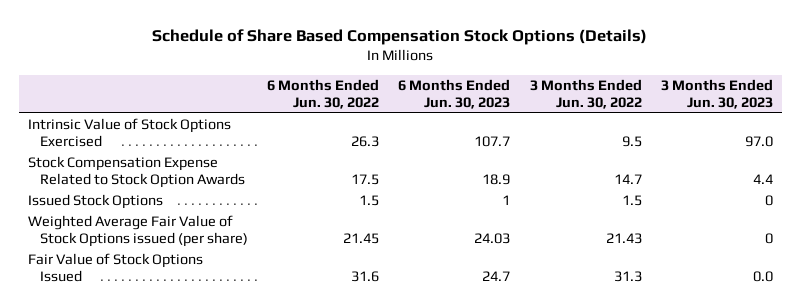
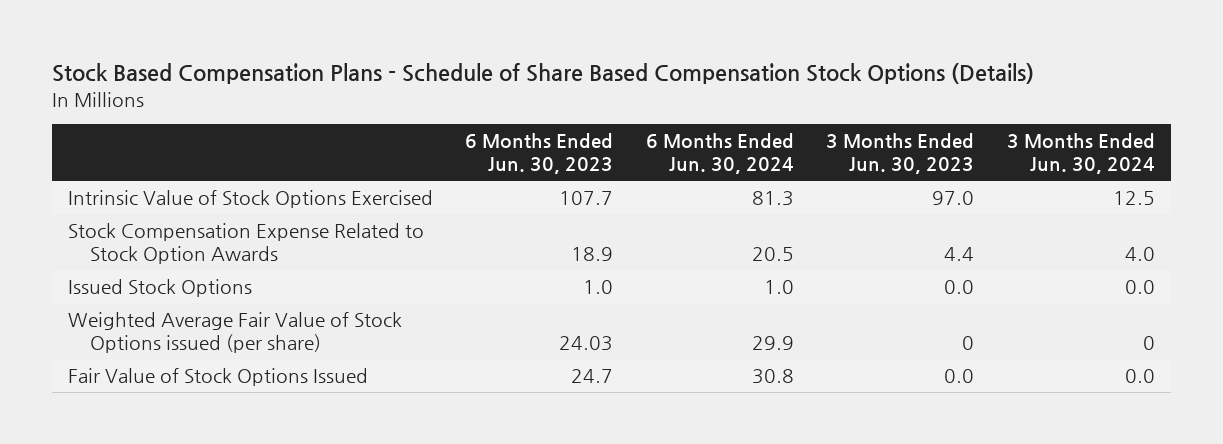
[152,28,648,45] Schedule of Share Based Compensation Stock Options (Details) -> [51,63,1034,85] Stock Based Compensation Plans - Schedule of Share Based Compensation Stock Options (Details)
[267,79,380,109] 6 Months Ended Jun. 30, 2022 -> none
[529,79,642,109] 3 Months Ended Jun. 30, 2022 -> none
none -> [645,133,794,174] 6 Months Ended Jun. 30, 2024
none -> [1006,133,1155,174] 3 Months Ended Jun. 30, 2024
[502,195,511,206] 1 -> [583,280,614,295] 1.0
[764,195,773,207] 0 -> [944,280,975,295] 0.0

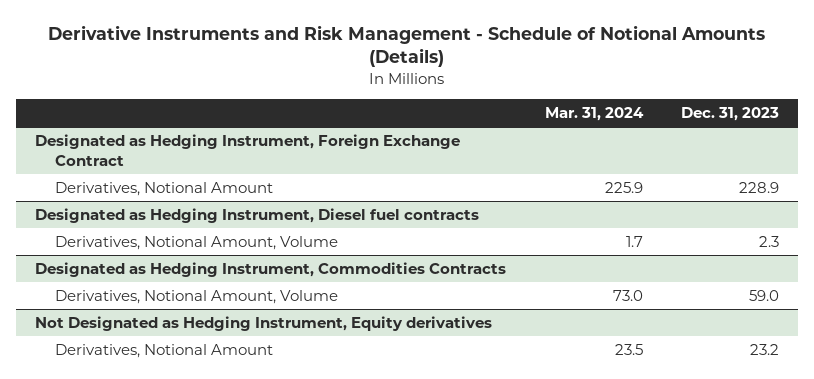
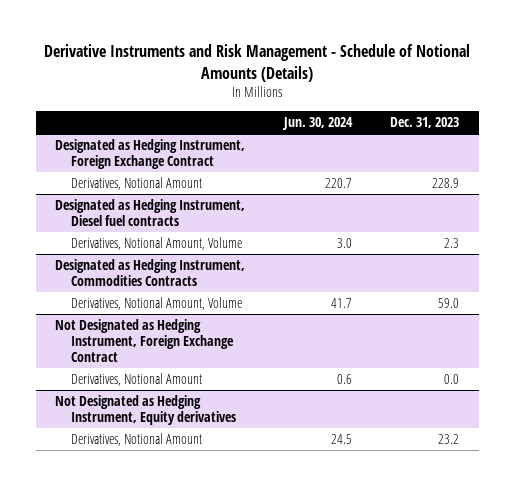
[544,107,644,122] Mar. 31, 2024 -> none
none -> [281,117,353,131] Jun. 30, 2024
none -> [54,318,235,363] Not Designated as Hedging Instrument, Foreign Exchange Contract
none -> [71,372,203,386] Derivatives, Notional Amount

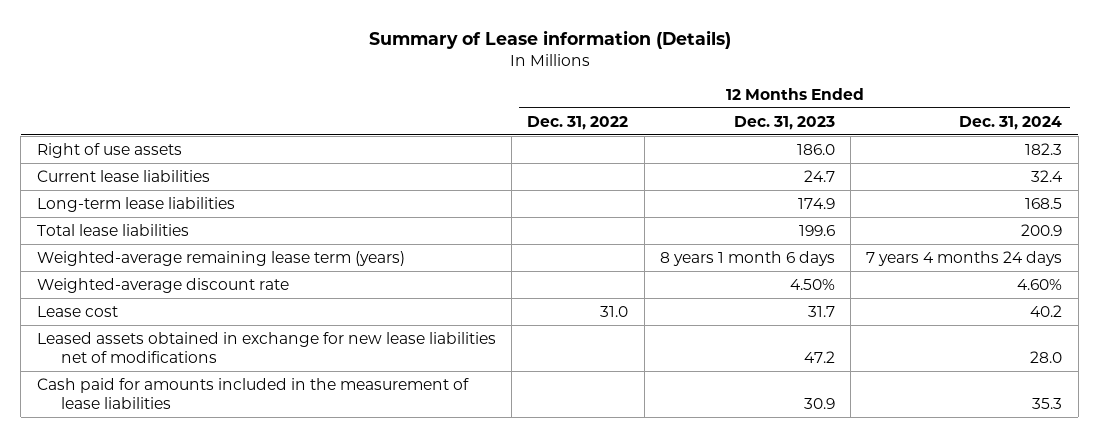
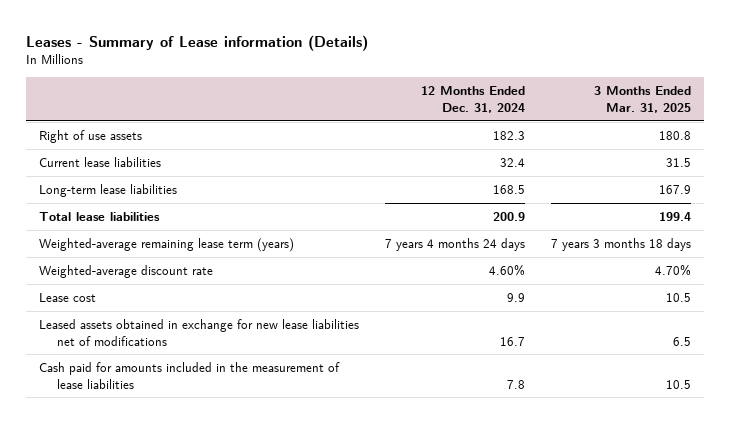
[368,29,731,49] Summary of Lease information (Details) -> [26,34,369,51] Leases - Summary of Lease information (Details)
[527,115,629,130] Dec. 31, 2022 -> none
[733,115,835,130] Dec. 31, 2023 -> none
none -> [594,86,692,114] 3 Months Ended Mar. 31, 2025
[1030,304,1063,317] 40.2 -> [507,292,526,302] 9.9
[1030,350,1063,363] 28.0 -> [500,336,526,346] 16.7
[1032,397,1063,409] 35.3 -> [507,379,526,389] 7.8

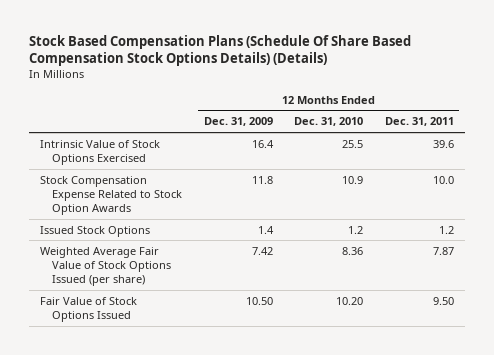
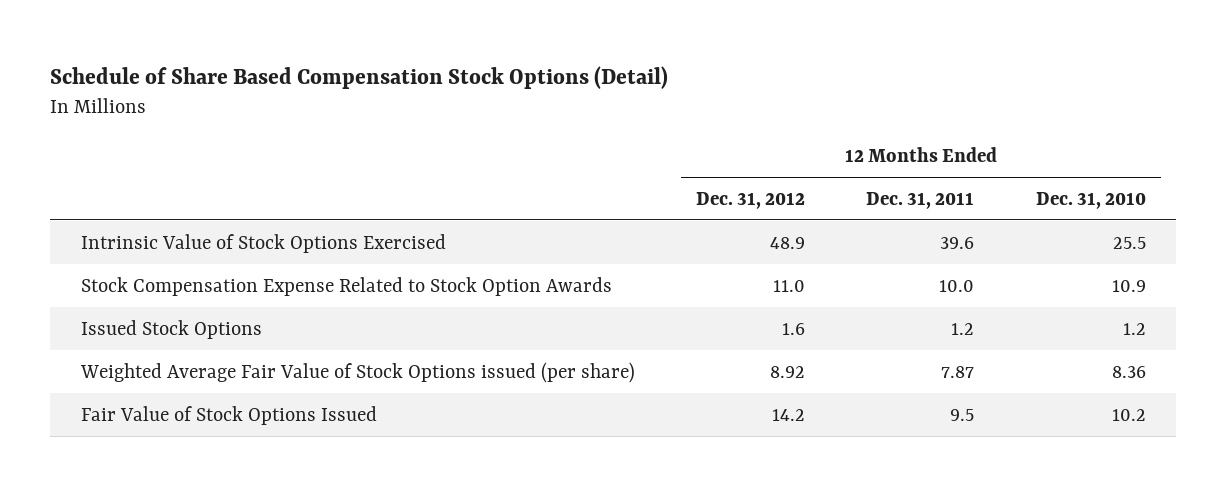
[28,35,411,67] Stock Based Compensation Plans (Schedule Of Share Based Compensation Stock Options Details) (Details) -> [50,65,669,89] Schedule of Share Based Compensation Stock Options (Detail)
[203,117,273,127] Dec. 31, 2009 -> none
none -> [696,191,806,209] Dec. 31, 2012
[39,246,172,287] Weighted Average Fair Value of Stock Options Issued (per share) -> [79,361,635,383] Weighted Average Fair Value of Stock Options issued (per share)
[336,296,364,305] 10.20 -> [1111,408,1146,421] 10.2
[433,296,455,305] 9.50 -> [950,408,975,421] 9.5

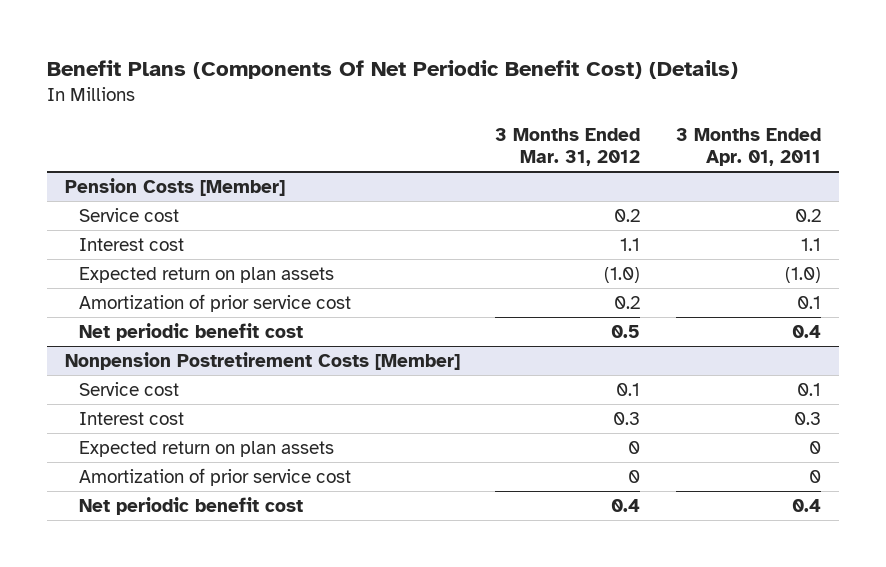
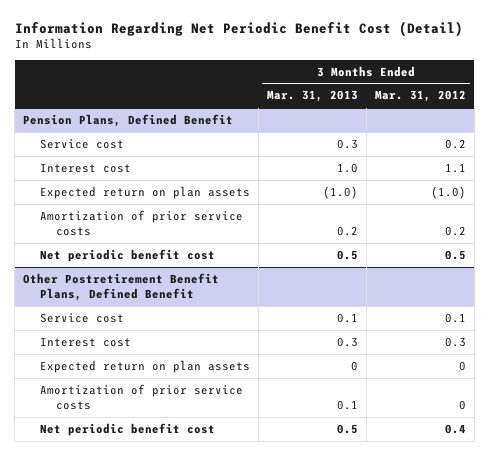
[46,59,738,79] Benefit Plans (Components Of Net Periodic Benefit Cost) (Details) -> [14,20,463,37] Information Regarding Net Periodic Benefit Cost (Detail)
[676,128,822,167] 3 Months Ended Apr. 01, 2011 -> none
none -> [266,90,358,103] Mar. 31, 2013
[64,178,285,197] Pension Costs [Member] -> none
none -> [23,113,234,127] Pension Plans, Defined Benefit
[79,294,352,313] Amortization of prior service cost -> [39,209,243,236] Amortization of prior service costs
[64,352,460,371] Nonpension Postretirement Costs [Member] -> none
none -> [23,272,220,301] Other Postretirement Benefit Plans, Defined Benefit
[79,468,352,487] Amortization of prior service cost -> [39,383,243,410] Amortization of prior service costs

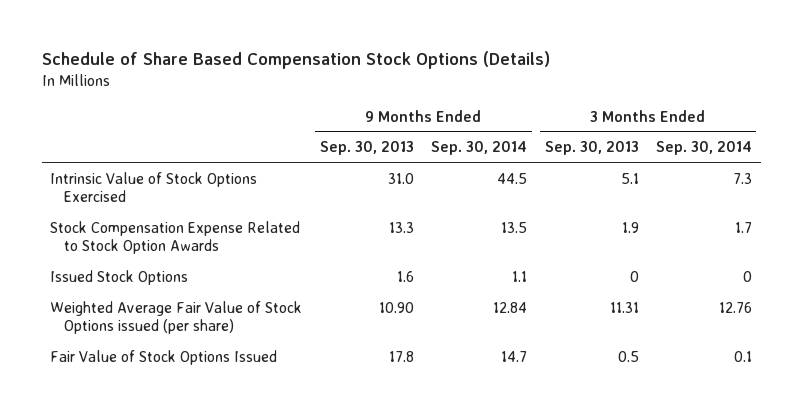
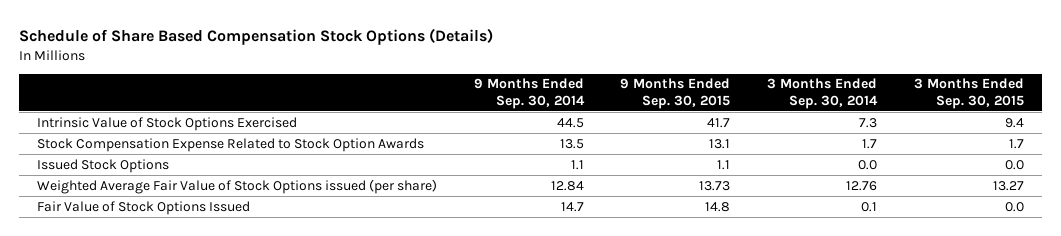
[319,141,414,156] Sep. 30, 2013 -> none
[544,141,639,156] Sep. 30, 2013 -> none
none -> [620,78,731,109] 9 Months Ended Sep. 30, 2015
none -> [913,78,1024,109] 3 Months Ended Sep. 30, 2015
[743,270,753,282] 0 -> [858,159,878,170] 0.0

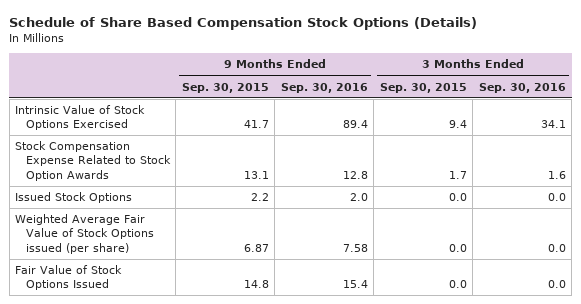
[473,78,585,109] 9 Months Ended Sep. 30, 2014 -> none
[767,78,879,109] 3 Months Ended Sep. 30, 2014 -> none
none -> [280,82,368,93] Sep. 30, 2016
none -> [478,82,566,93] Sep. 30, 2016
[717,159,731,170] 1.1 -> [250,193,269,202] 2.2
[699,180,731,191] 13.73 -> [243,243,269,252] 6.87
[992,180,1024,191] 13.27 -> [448,243,467,252] 0.0

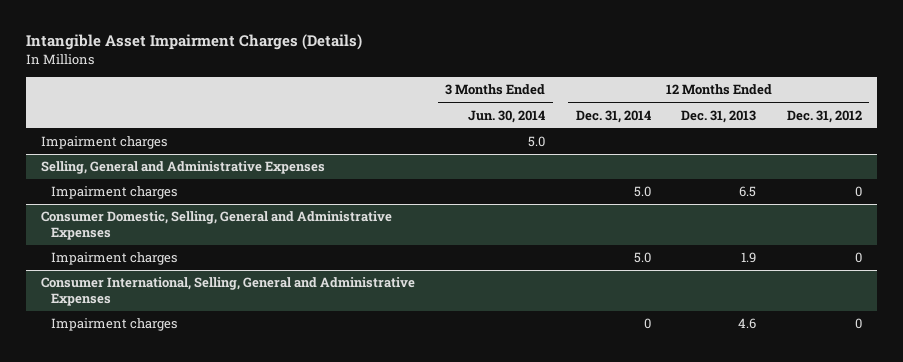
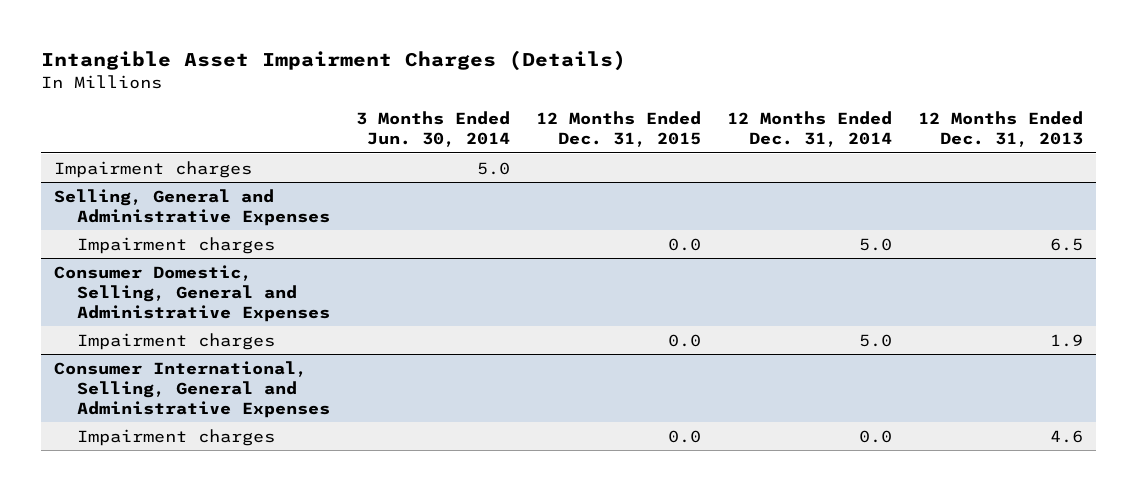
[786,109,862,123] Dec. 31, 2012 -> none
none -> [536,111,702,148] 12 Months Ended Dec. 31, 2015
[643,318,651,330] 0 -> [859,429,893,443] 0.0

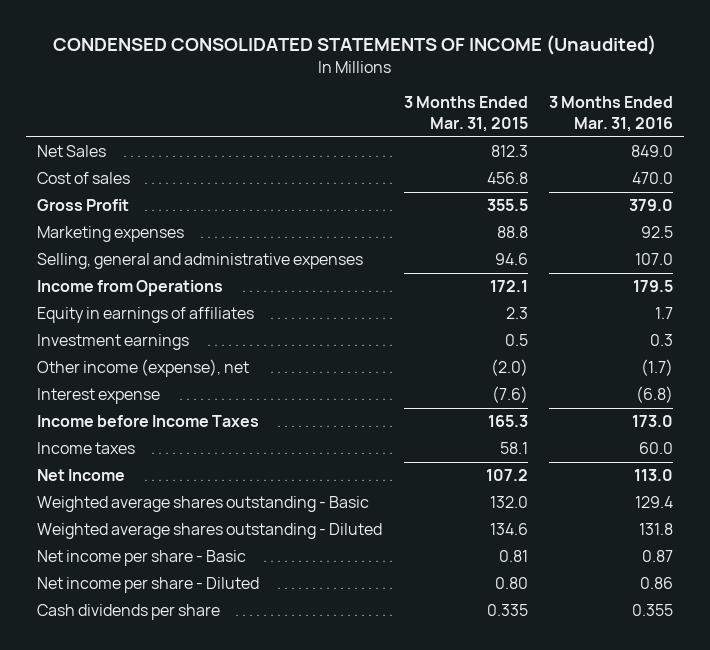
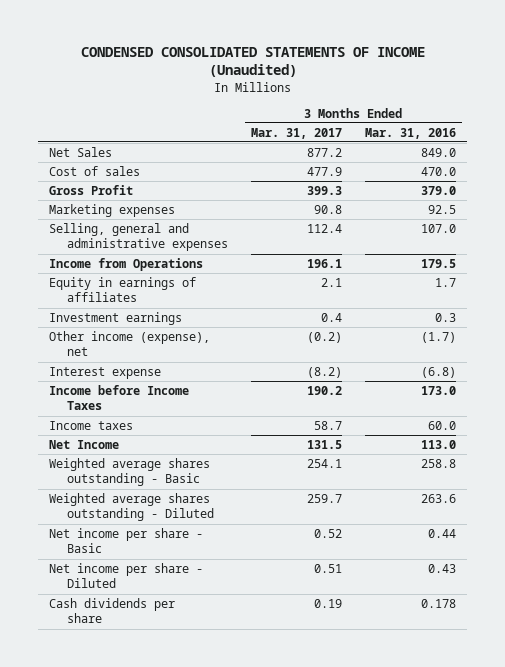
[403,96,528,132] 3 Months Ended Mar. 31, 2015 -> none
none -> [250,127,342,139] Mar. 31, 2017
[635,496,674,509] 129.4 -> [420,458,456,468] 258.8
[639,523,674,536] 131.8 -> [420,493,456,503] 263.6
[642,550,674,563] 0.87 -> [427,528,456,538] 0.44
[640,577,674,590] 0.86 -> [427,563,456,573] 0.43
[632,604,674,617] 0.355 -> [420,598,456,608] 0.178

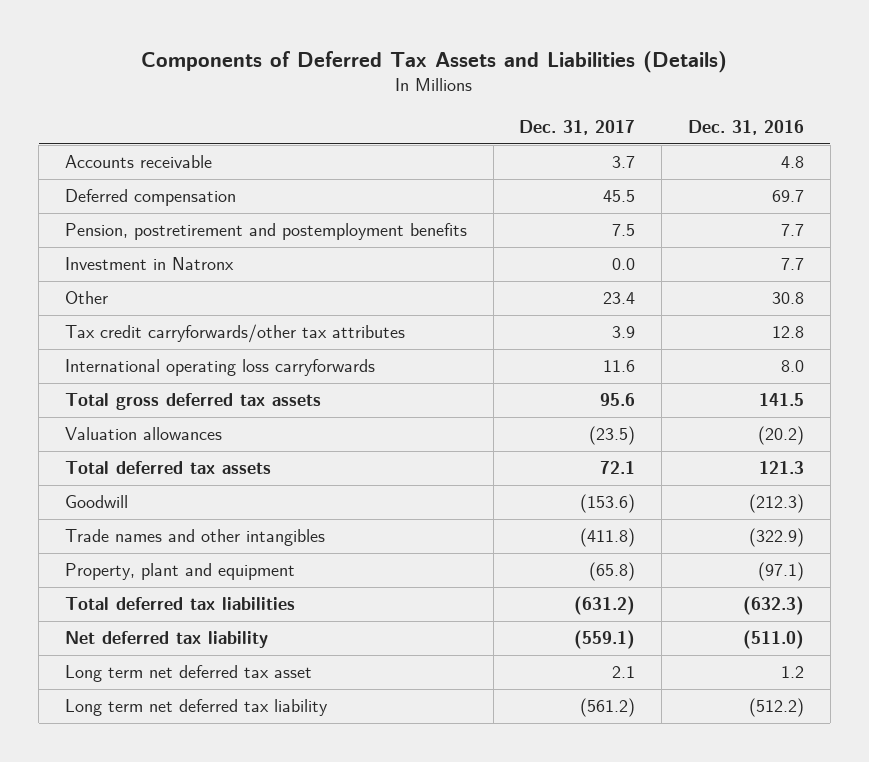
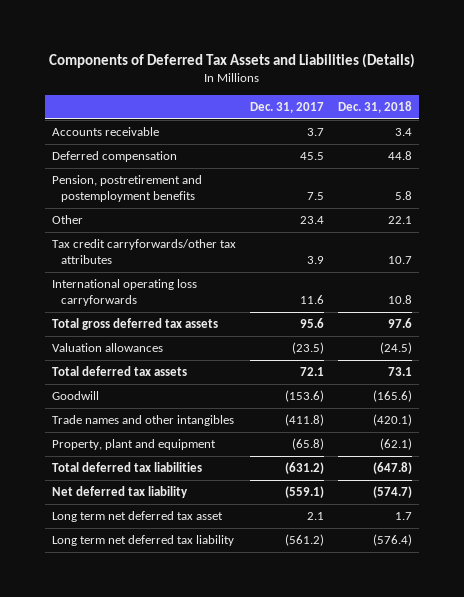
[687,119,804,135] Dec. 31, 2016 -> none
none -> [338,101,413,114] Dec. 31, 2018
[65,257,235,271] Investment in Natronx -> none

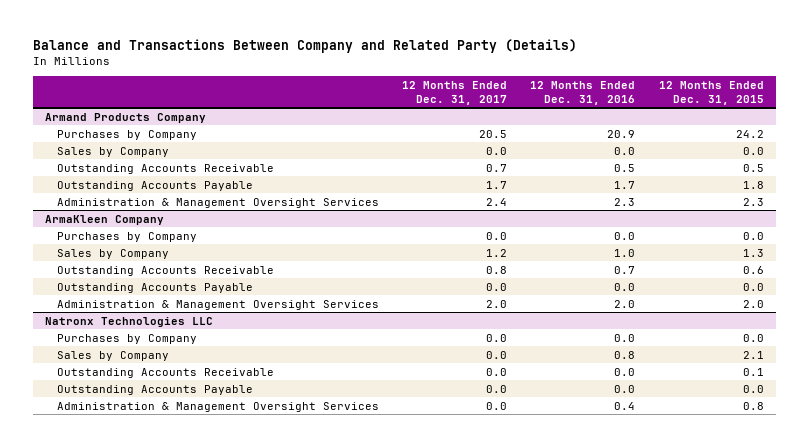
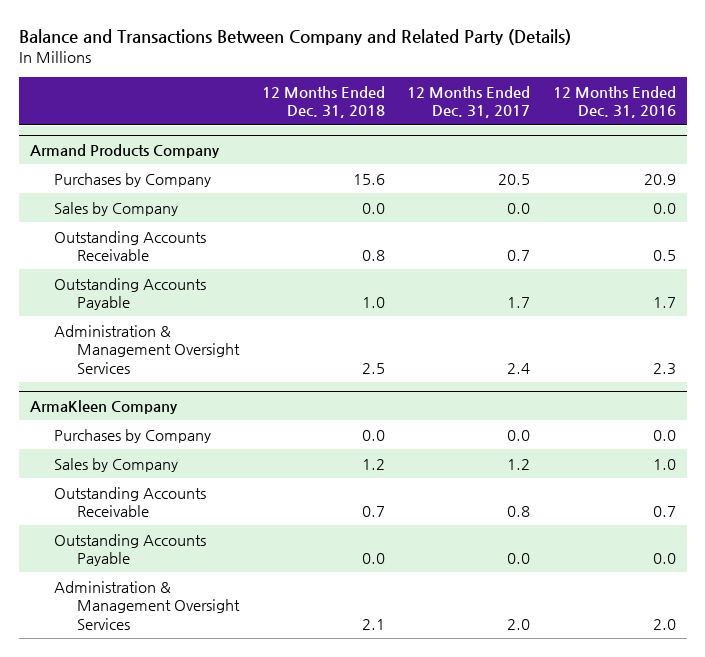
[658,80,764,105] 12 Months Ended Dec. 31, 2015 -> none
none -> [261,85,385,119] 12 Months Ended Dec. 31, 2018
[44,316,213,327] Natronx Technologies LLC -> none
[56,333,197,344] Purchases by Company -> none
[56,350,169,361] Sales by Company -> none
[56,367,274,378] Outstanding Accounts Receivable -> none
[56,384,253,395] Outstanding Accounts Payable -> none
[56,401,379,412] Administration & Management Oversight Services -> none

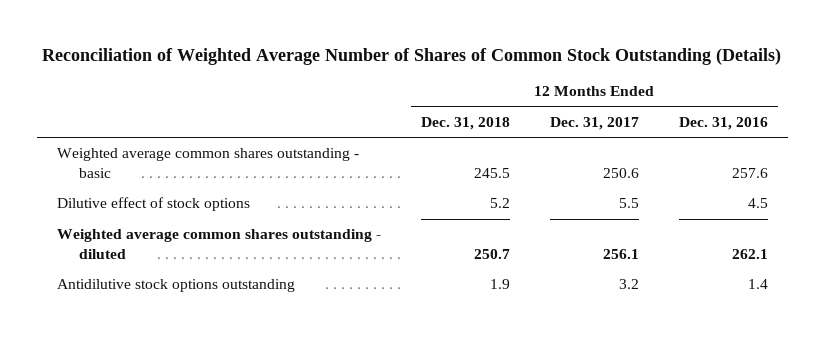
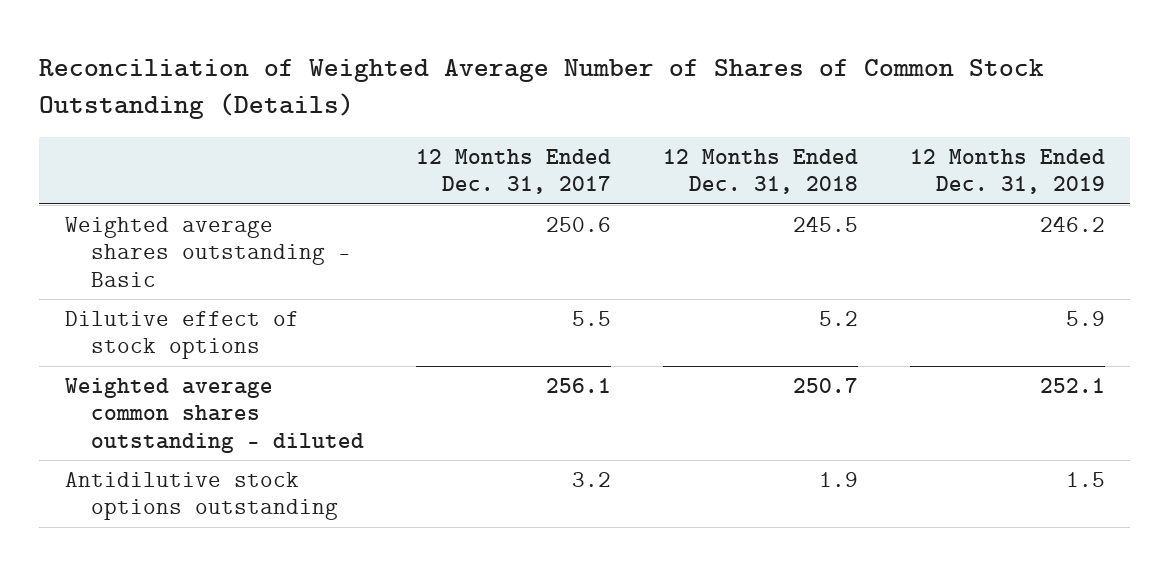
[678,116,768,130] Dec. 31, 2016 -> none
none -> [909,148,1105,195] 12 Months Ended Dec. 31, 2019
[56,148,359,179] Weighted average common shares outstanding - basic -> [65,216,352,287] Weighted average shares outstanding - Basic

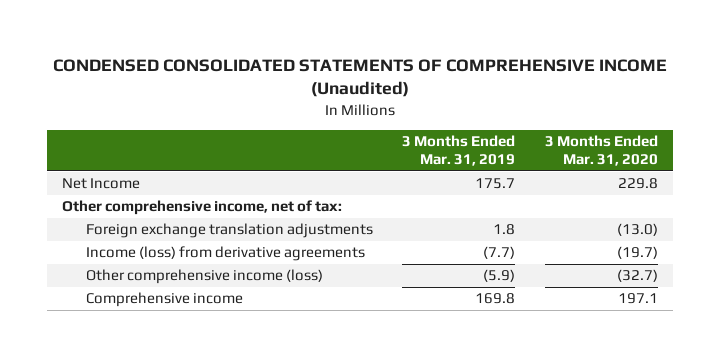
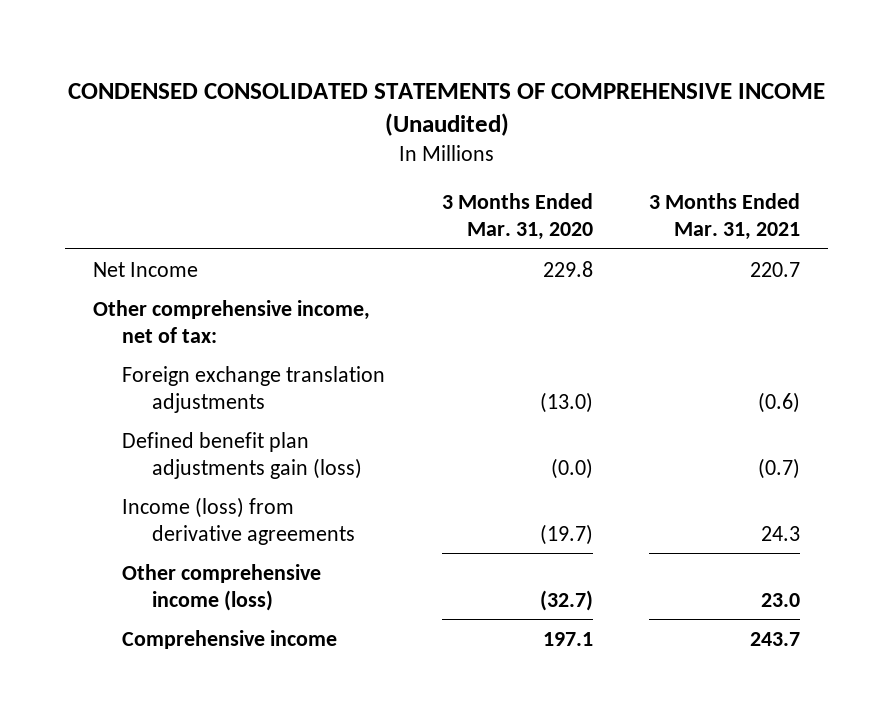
[402,135,516,167] 3 Months Ended Mar. 31, 2019 -> none
none -> [648,193,800,241] 3 Months Ended Mar. 31, 2021
none -> [122,431,362,479] Defined benefit plan adjustments gain (loss)

